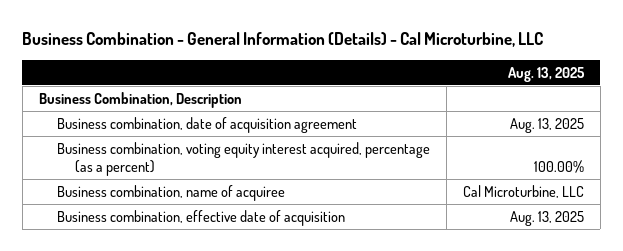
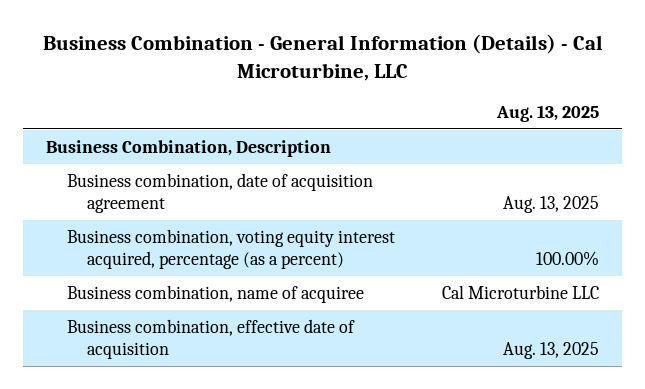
[462,184,584,198] Cal Microturbine, LLC -> [441,284,599,299] Cal Microturbine LLC

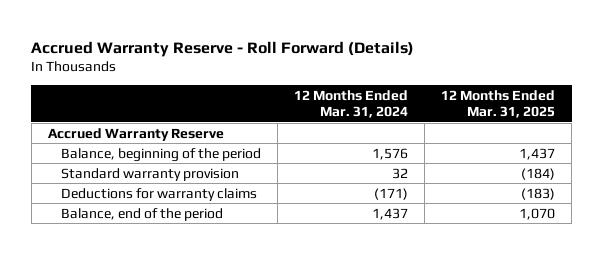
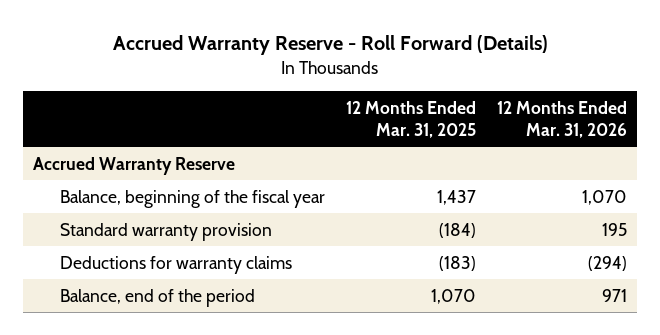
[294,89,409,119] 12 Months Ended Mar. 31, 2024 -> none
none -> [496,100,627,138] 12 Months Ended Mar. 31, 2026
[61,147,262,162] Balance, beginning of the period -> [59,189,325,208] Balance, beginning of the fiscal year

